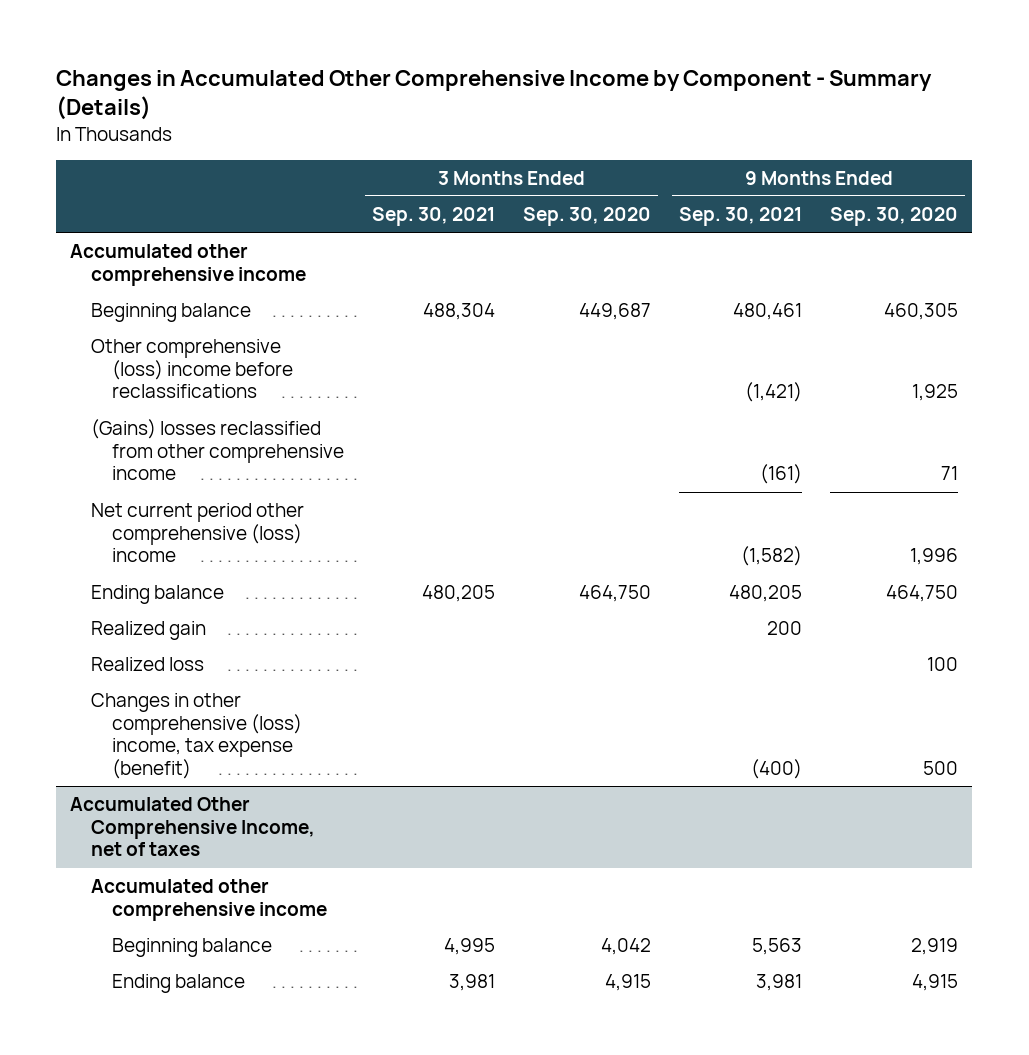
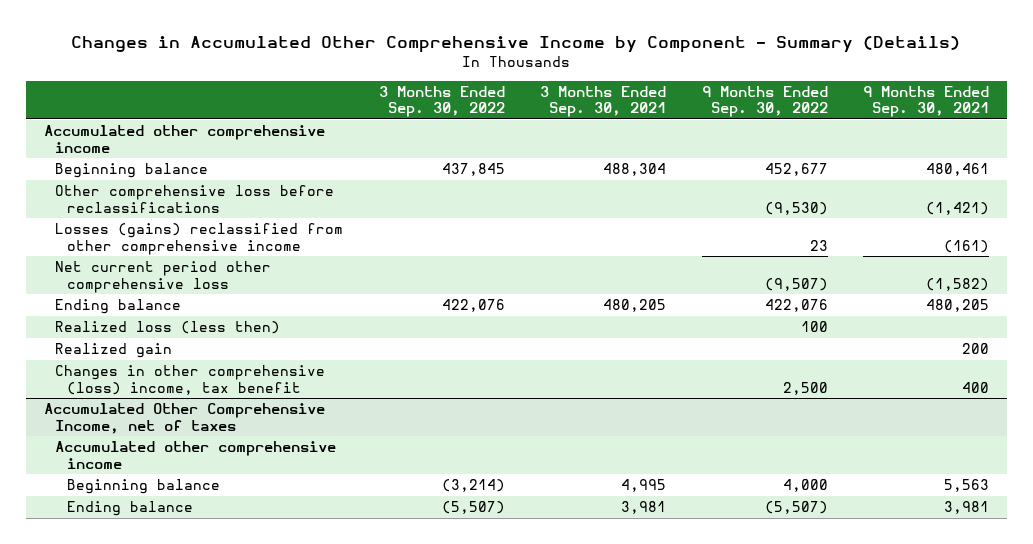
[523,206,652,226] Sep. 30, 2020 -> none
[830,206,959,226] Sep. 30, 2020 -> none
none -> [378,85,505,118] 3 Months Ended Sep. 30, 2022
none -> [701,85,828,118] 9 Months Ended Sep. 30, 2022
[91,339,293,399] Other comprehensive (loss) income before reclassifications -> [55,185,335,213] Other comprehensive loss before reclassifications
[91,419,344,481] (Gains) losses reclassified from other comprehensive income -> [55,223,344,255] Losses (gains) reclassified from other comprehensive income
[91,503,305,563] Net current period other comprehensive (loss) income -> [55,261,272,293] Net current period other comprehensive loss
none -> [55,321,281,335] Realized loss (less then)
[91,657,205,672] Realized loss -> none
[91,693,302,780] Changes in other comprehensive (loss) income, tax expense (benefit) -> [55,365,326,395] Changes in other comprehensive (loss) income, tax benefit
[751,759,803,780] (400) -> [961,381,989,393] 400

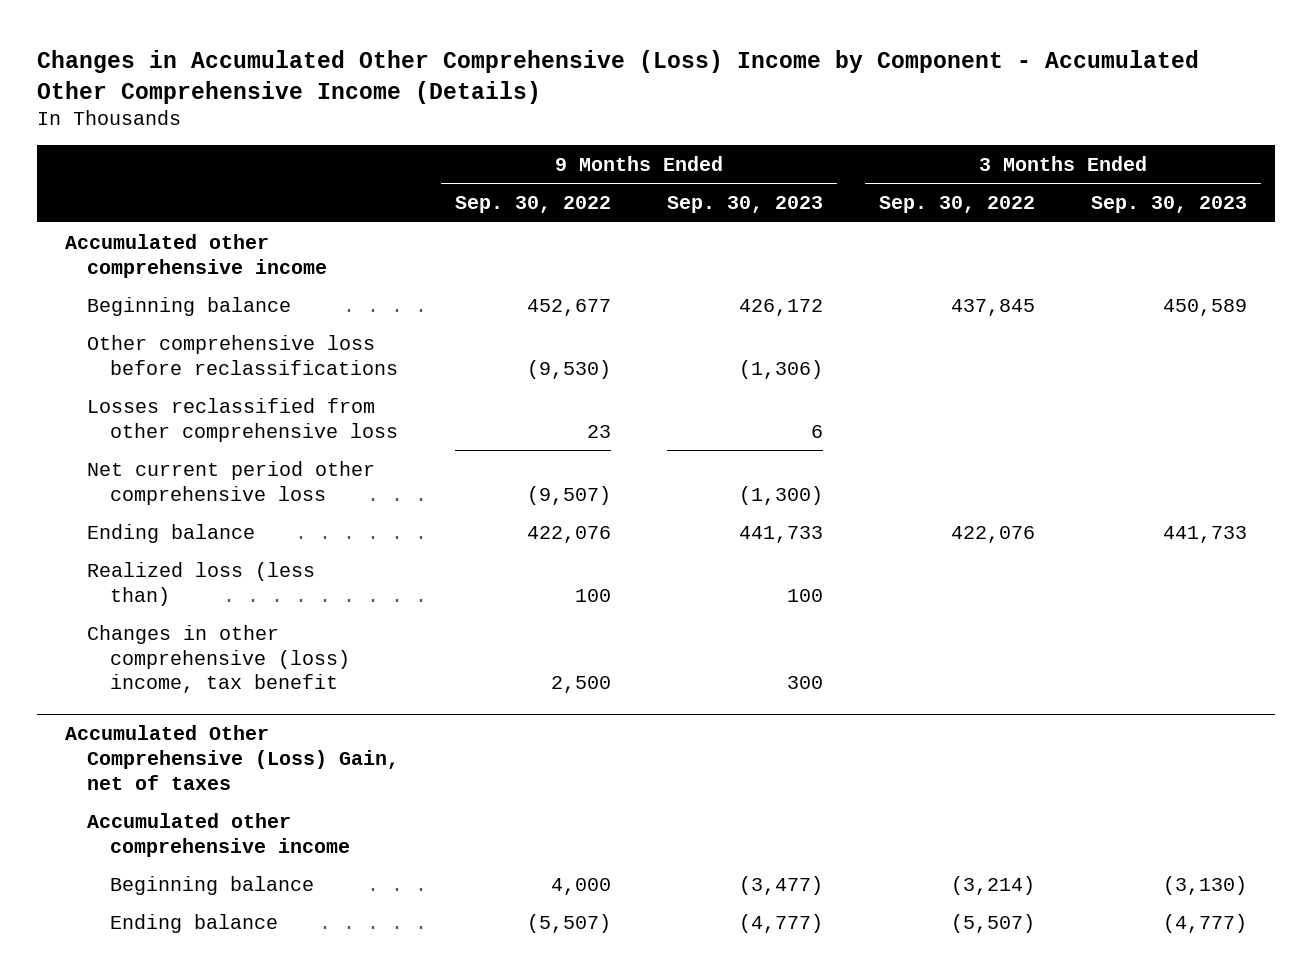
[71,35,961,53] Changes in Accumulated Other Comprehensive Income by Component - Summary (Details) -> [36,49,1199,104] Changes in Accumulated Other Comprehensive (Loss) Income by Component - Accumulated Other Comprehensive Income (Details)
[540,85,667,118] 3 Months Ended Sep. 30, 2021 -> none
[862,85,989,118] 9 Months Ended Sep. 30, 2021 -> none
none -> [667,196,824,214] Sep. 30, 2023
none -> [1091,196,1248,214] Sep. 30, 2023
[55,223,344,255] Losses (gains) reclassified from other comprehensive income -> [87,397,399,442] Losses reclassified from other comprehensive loss
[55,343,173,359] Realized gain -> none
[55,321,281,335] Realized loss (less then) -> [87,561,316,606] Realized loss (less than)
[43,403,325,434] Accumulated Other Comprehensive Income, net of taxes -> [64,725,400,790] Accumulated Other Comprehensive (Loss) Gain, net of taxes

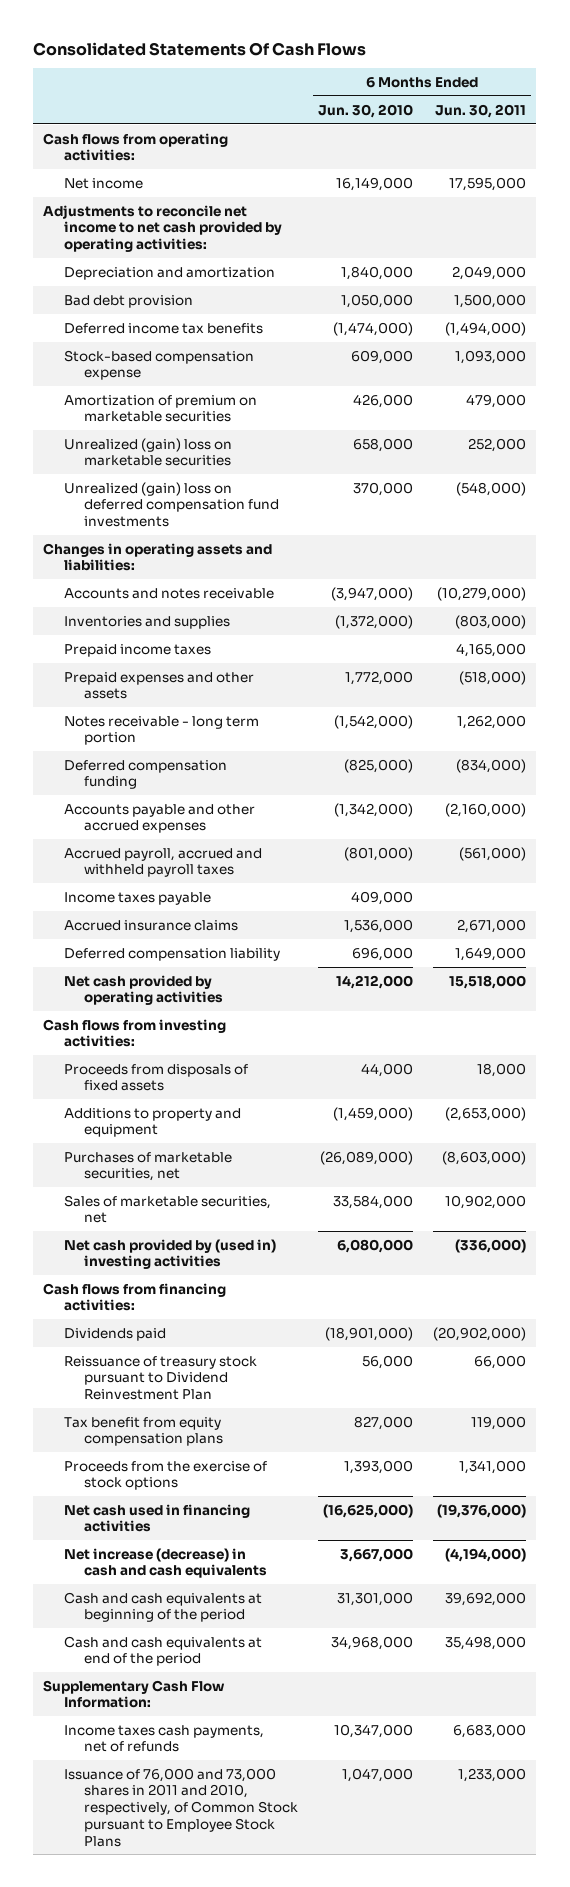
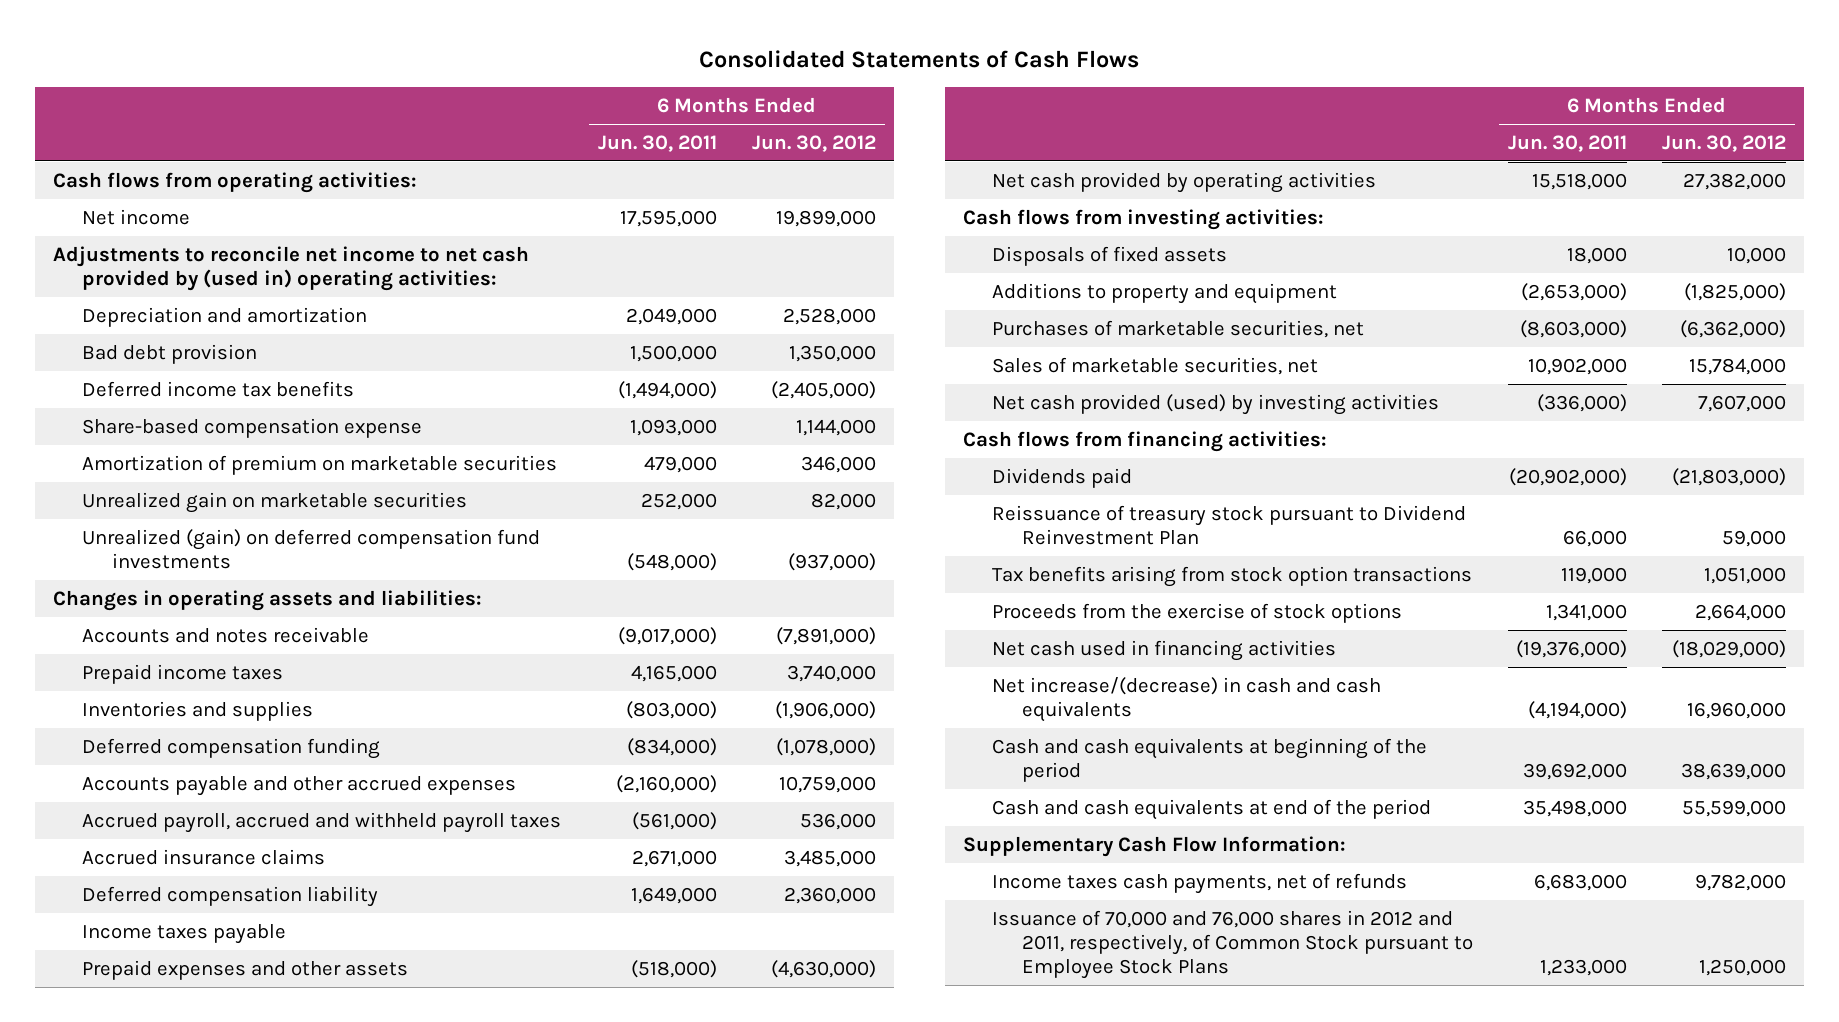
[33,41,367,56] Consolidated Statements Of Cash Flows -> [699,49,1140,68] Consolidated Statements of Cash Flows
[318,103,414,118] Jun. 30, 2010 -> none
none -> [752,134,877,152] Jun. 30, 2012
[43,204,282,253] Adjustments to reconcile net income to net cash provided by operating activities: -> [52,245,529,292] Adjustments to reconcile net income to net cash provided by (used in) operating activities:
[63,349,254,381] Stock-based compensation expense -> [82,417,423,438] Share-based compensation expense
[63,437,232,467] Unrealized (gain) loss on marketable securities -> [82,491,468,513] Unrealized gain on marketable securities
[63,481,280,528] Unrealized (gain) loss on deferred compensation fund investments -> [82,528,541,570] Unrealized (gain) on deferred compensation fund investments
[437,586,527,601] (10,279,000) -> [617,626,717,645] (9,017,000)
[63,715,259,746] Notes receivable - long term portion -> none
[63,615,230,629] Inventories and supplies -> [82,700,314,721] Inventories and supplies
[63,891,211,905] Income taxes payable -> [82,923,287,944] Income taxes payable
[63,671,254,700] Prepaid expenses and other assets -> [82,959,409,980] Prepaid expenses and other assets
[63,1063,248,1092] Proceeds from disposals of fixed assets -> [992,245,1228,266] Disposals of fixed assets
[63,1238,276,1270] Net cash provided by (used in) investing activities -> [992,393,1440,415] Net cash provided (used) by investing activities
[63,1416,224,1447] Tax benefit from equity compensation plans -> [992,565,1473,587] Tax benefits arising from stock option transactions
[63,1547,268,1579] Net increase (decrease) in cash and cash equivalents -> [992,676,1382,723] Net increase/(decrease) in cash and cash equivalents
[63,1767,299,1847] Issuance of 76,000 and 73,000 shares in 2011 and 2010, respectively, of Common Stock pursuant to Employee Stock Plans -> [992,909,1473,980] Issuance of 70,000 and 76,000 shares in 2012 and 2011, respectively, of Common Stock pursuant to Employee Stock Plans

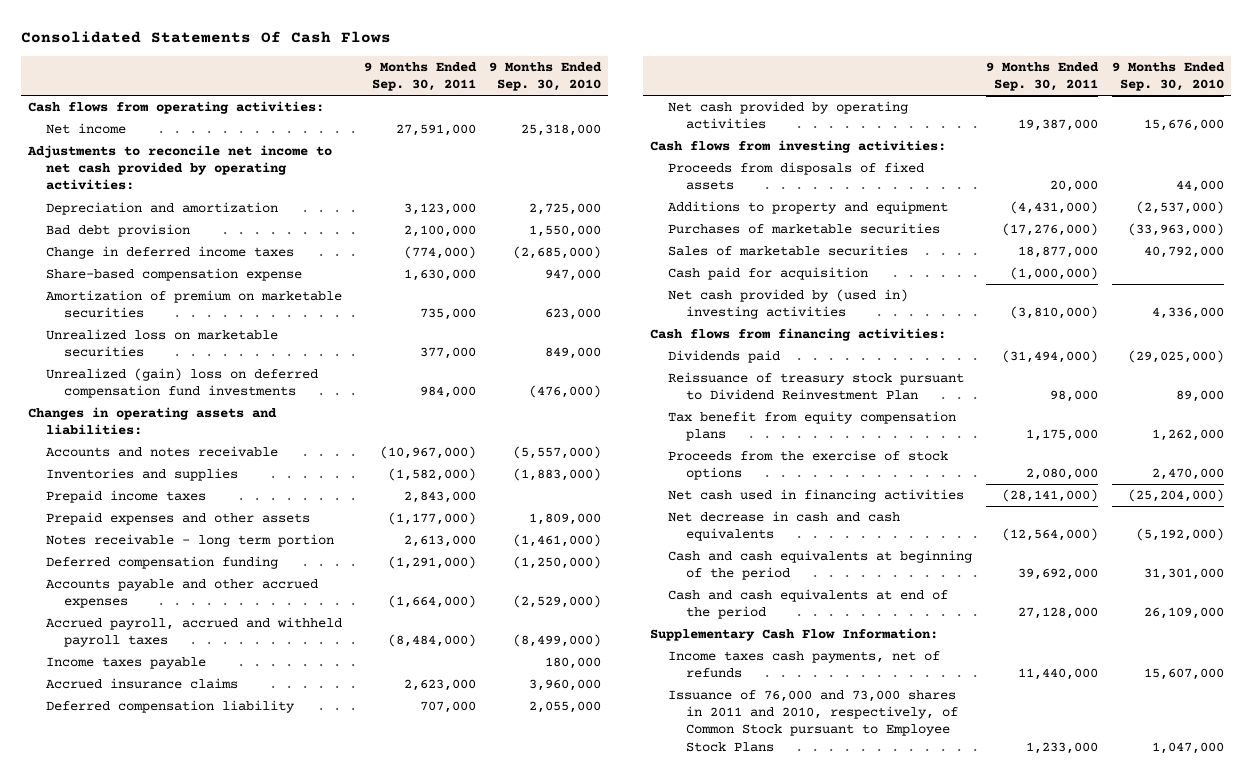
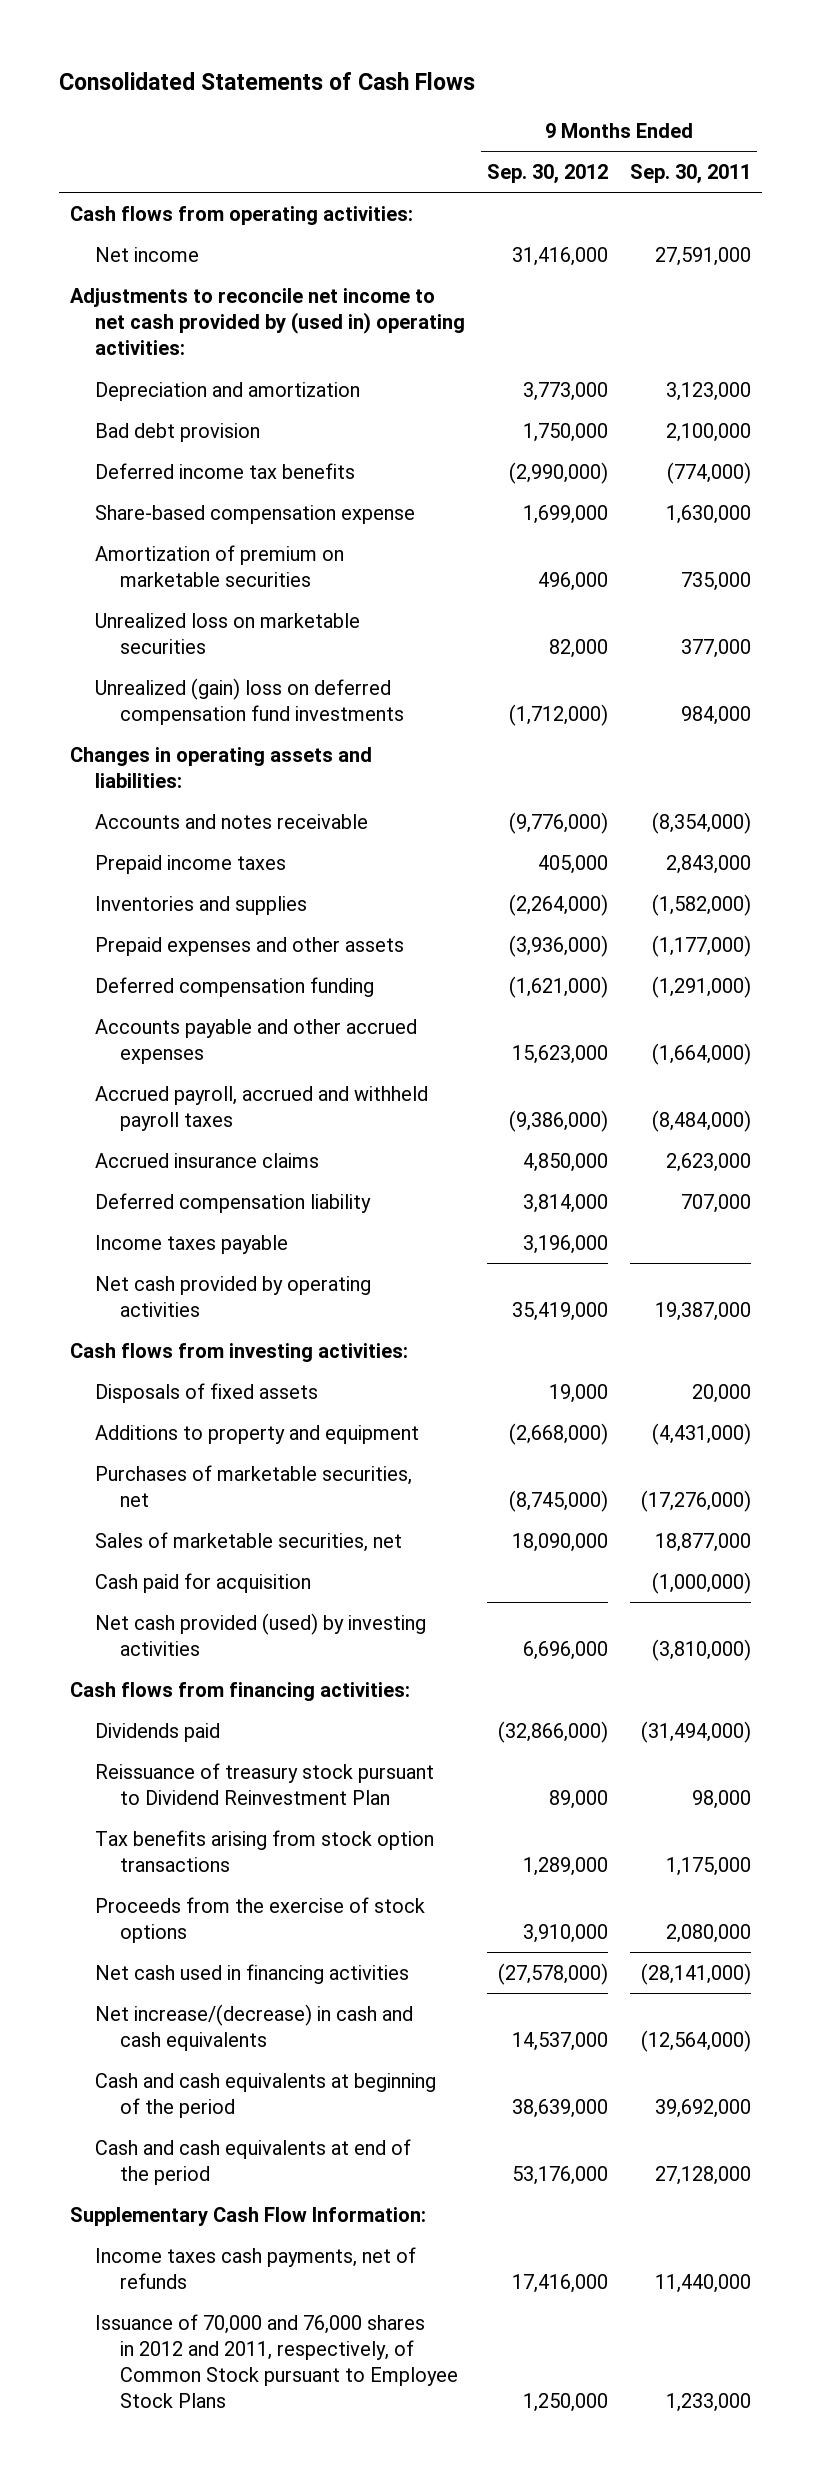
[20,31,391,44] Consolidated Statements Of Cash Flows -> [58,72,475,91] Consolidated Statements of Cash Flows
[489,61,603,92] 9 Months Ended Sep. 30, 2010 -> none
none -> [486,164,608,185] Sep. 30, 2012
[26,145,332,191] Adjustments to reconcile net income to net cash provided by operating activities: -> [69,287,465,356] Adjustments to reconcile net income to net cash provided by (used in) operating activities:
[45,246,294,260] Change in deferred income taxes -> [94,462,355,479] Deferred income tax benefits
[379,446,476,460] (10,967,000) -> [651,811,751,834] (8,354,000)
[45,468,238,482] Inventories and supplies -> [94,895,307,915] Inventories and supplies
[45,534,334,548] Notes receivable - long term portion -> none
[45,657,206,670] Income taxes payable -> [94,1234,288,1254] Income taxes payable
[667,162,924,191] Proceeds from disposals of fixed assets -> [94,1382,318,1403] Disposals of fixed assets
[667,223,940,235] Purchases of marketable securities -> [94,1464,412,1507] Purchases of marketable securities, net
[667,245,908,257] Sales of marketable securities -> [94,1531,402,1552] Sales of marketable securities, net
[667,289,908,320] Net cash provided by (used in) investing activities -> [94,1612,426,1656] Net cash provided (used) by investing activities
[667,411,956,442] Tax benefit from equity compensation plans -> [94,1829,434,1872] Tax benefits arising from stock option transactions
[667,511,900,542] Net decrease in cash and cash equivalents -> [94,2003,413,2051] Net increase/(decrease) in cash and cash equivalents
[667,690,958,752] Issuance of 76,000 and 73,000 shares in 2011 and 2010, respectively, of Common Stock pursuant to Employee Stock Plans -> [94,2313,458,2409] Issuance of 70,000 and 76,000 shares in 2012 and 2011, respectively, of Common Stock pursuant to Employee Stock Plans

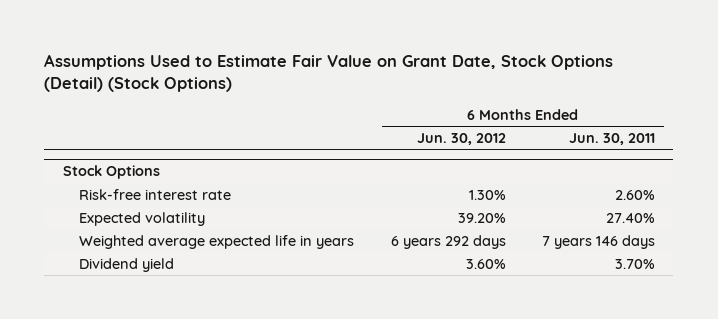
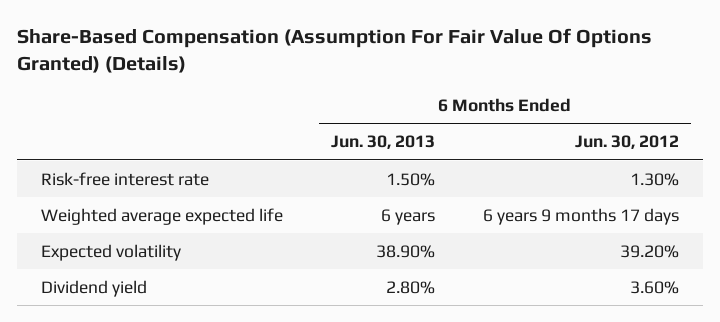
[44,53,614,92] Assumptions Used to Estimate Fair Value on Grant Date, Stock Options (Detail) (Stock Options) -> [16,28,652,74] Share-Based Compensation (Assumption For Fair Value Of Options Granted) (Details)
[568,133,655,146] Jun. 30, 2011 -> none
none -> [331,135,436,150] Jun. 30, 2013
[62,165,160,180] Stock Options -> none
none -> [40,207,283,225] Weighted average expected life
[79,234,355,249] Weighted average expected life in years -> none

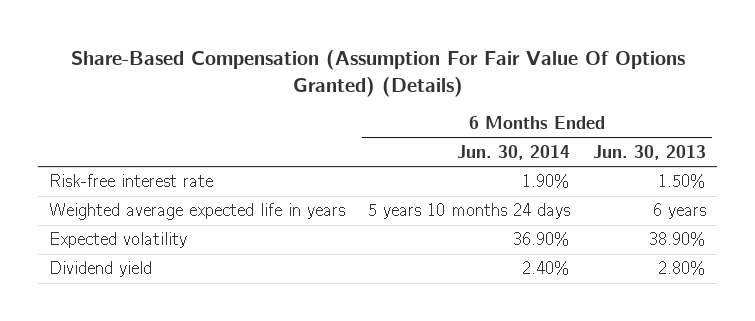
[575,135,680,150] Jun. 30, 2012 -> none
none -> [457,144,571,160] Jun. 30, 2014
[40,207,283,225] Weighted average expected life -> [49,203,346,221] Weighted average expected life in years

